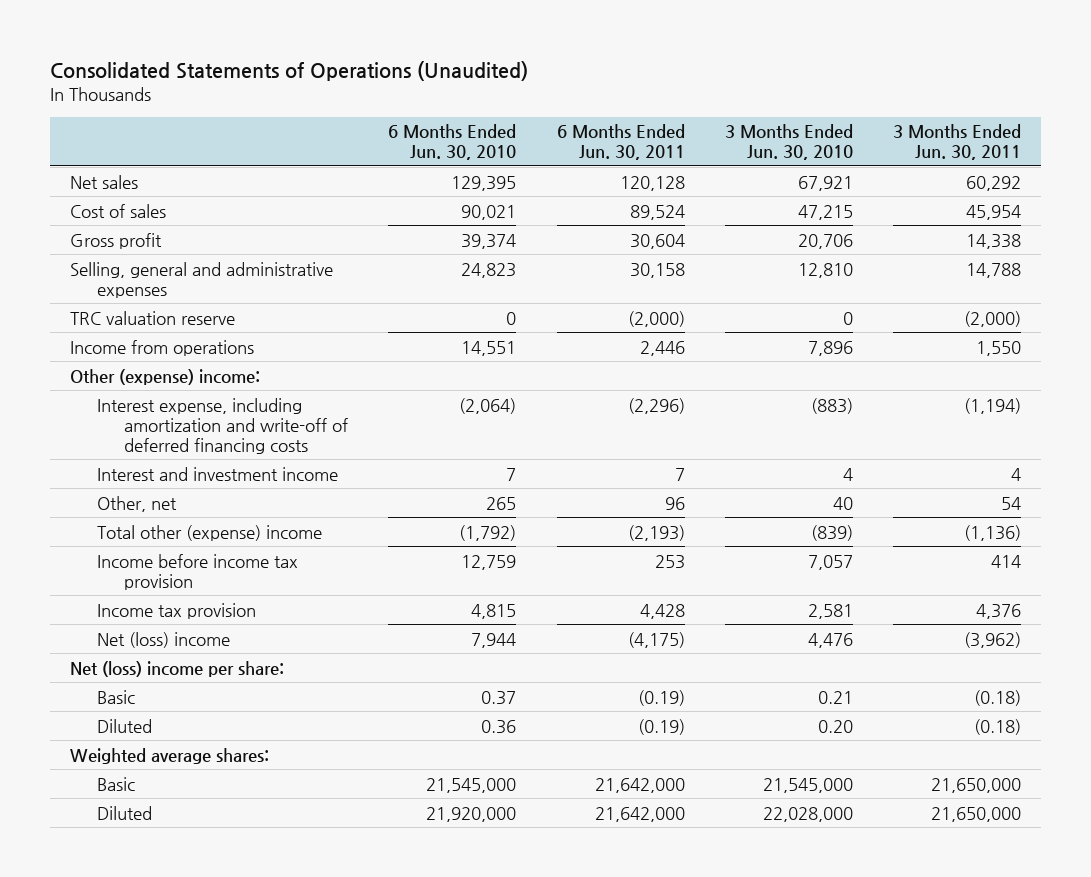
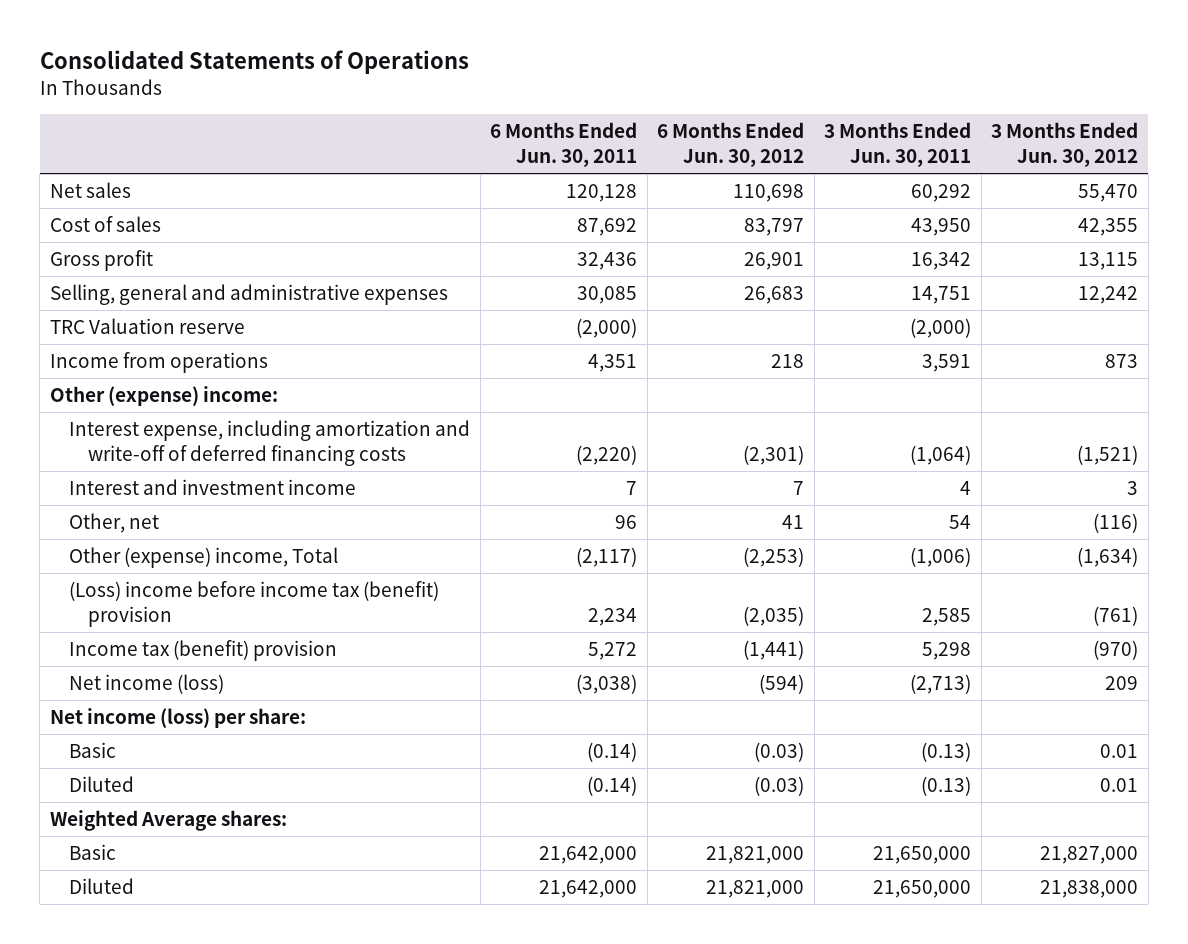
[50,60,529,81] Consolidated Statements of Operations (Unaudited) -> [39,50,469,75] Consolidated Statements of Operations
[388,124,517,161] 6 Months Ended Jun. 30, 2010 -> none
[724,124,853,161] 3 Months Ended Jun. 30, 2010 -> none
none -> [657,122,805,168] 6 Months Ended Jun. 30, 2012
none -> [991,122,1139,168] 3 Months Ended Jun. 30, 2012
[629,204,685,220] 89,524 -> [577,217,638,236] 87,692
[966,204,1022,220] 45,954 -> [911,217,972,236] 43,950
[629,233,685,249] 30,604 -> [577,251,638,270] 32,436
[966,233,1022,249] 14,338 -> [911,251,972,270] 16,342
[629,262,685,278] 30,158 -> [577,285,638,304] 30,085
[966,262,1022,278] 14,788 -> [911,285,972,304] 14,751
[70,310,236,325] TRC valuation reserve -> [49,317,245,334] TRC Valuation reserve
[639,340,685,356] 2,446 -> [588,353,638,372] 4,351
[976,340,1022,356] 1,550 -> [922,353,972,372] 3,591
[627,397,685,414] (2,296) -> [576,444,638,465] (2,220)
[964,397,1022,414] (1,194) -> [910,444,972,465] (1,064)
[97,524,323,541] Total other (expense) income -> [69,546,339,568] Other (expense) income, Total
[627,524,685,541] (2,193) -> [576,546,638,567] (2,117)
[964,524,1022,541] (1,136) -> [910,546,972,567] (1,006)
[97,553,299,590] Income before income tax provision -> [69,580,440,627] (Loss) income before income tax (benefit) provision
[654,554,685,569] 253 -> [588,607,638,626] 2,234
[991,554,1022,568] 414 -> [922,607,972,626] 2,585
[97,602,257,619] Income tax provision -> [69,639,338,661] Income tax (benefit) provision
[639,603,685,619] 4,428 -> [588,641,638,660] 5,272
[976,603,1022,619] 4,376 -> [922,641,972,660] 5,298
[97,631,231,648] Net (loss) income -> [69,673,225,694] Net income (loss)
[627,631,685,648] (4,175) -> [576,673,638,694] (3,038)
[964,631,1022,648] (3,962) -> [910,673,972,694] (2,713)
[70,660,285,677] Net (loss) income per share: -> [49,707,306,728] Net income (loss) per share:
[637,689,685,706] (0.19) -> [587,741,638,762] (0.14)
[974,689,1022,706] (0.18) -> [921,741,972,762] (0.13)
[637,718,685,735] (0.19) -> [587,775,638,796] (0.14)
[974,718,1022,735] (0.18) -> [921,775,972,796] (0.13)
[70,747,270,764] Weighted average shares: -> [49,809,287,831] Weighted Average shares:

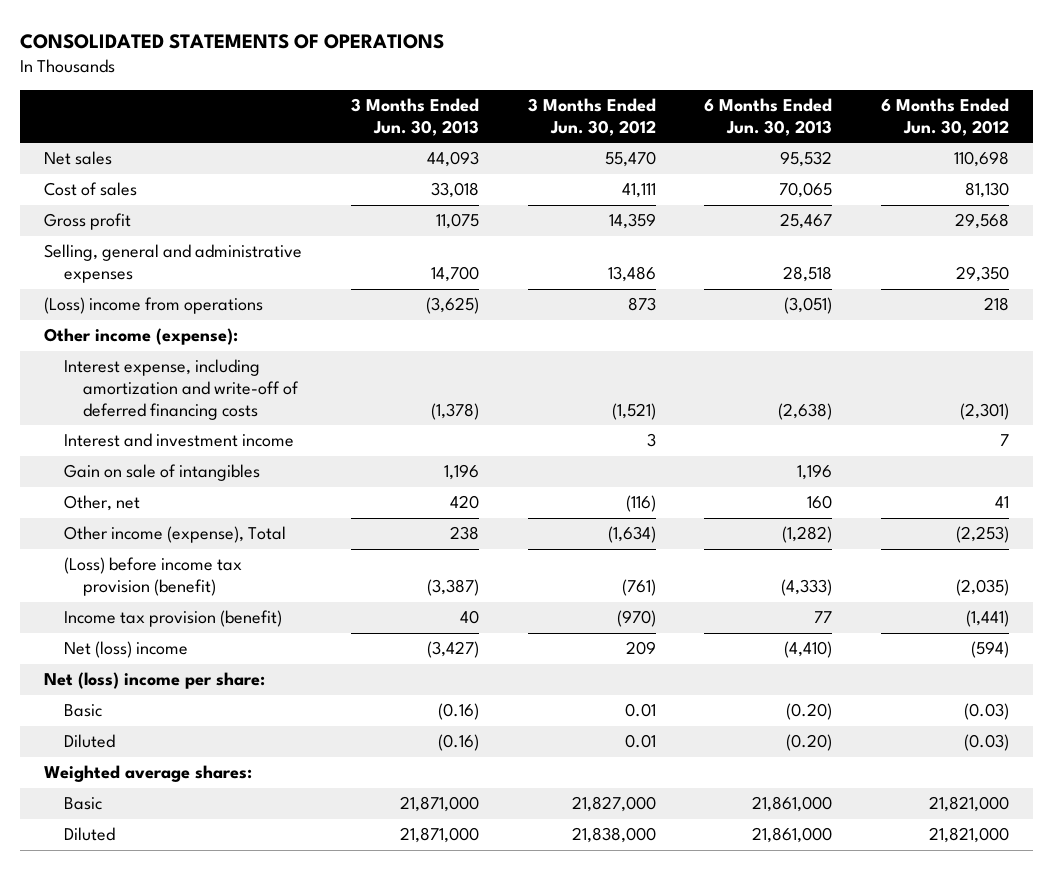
[39,50,469,75] Consolidated Statements of Operations -> [19,33,444,49] CONSOLIDATED STATEMENTS OF OPERATIONS
[490,122,638,168] 6 Months Ended Jun. 30, 2011 -> none
[824,122,972,168] 3 Months Ended Jun. 30, 2011 -> none
none -> [350,98,479,137] 3 Months Ended Jun. 30, 2013
none -> [704,98,833,137] 6 Months Ended Jun. 30, 2013
[49,317,245,334] TRC Valuation reserve -> none
[744,217,805,236] 83,797 -> [964,182,1009,199] 81,130
[1078,217,1139,236] 42,355 -> [621,183,656,199] 41,111
[744,251,805,270] 26,901 -> [954,213,1009,230] 29,568
[1078,251,1139,270] 13,115 -> [608,213,656,230] 14,359
[744,285,805,304] 26,683 -> [955,266,1009,283] 29,350
[1078,285,1139,304] 12,242 -> [607,266,656,283] 13,486
[49,351,268,373] Income from operations -> [44,297,264,315] (Loss) income from operations
[49,385,278,406] Other (expense) income: -> [44,328,239,346] Other income (expense):
none -> [63,464,260,482] Gain on sale of intangibles
[69,546,339,568] Other (expense) income, Total -> [63,526,286,544] Other income (expense), Total
[69,580,440,627] (Loss) income before income tax (benefit) provision -> [63,557,242,597] (Loss) before income tax provision (benefit)
[69,639,338,661] Income tax (benefit) provision -> [63,610,282,628] Income tax provision (benefit)
[69,673,225,694] Net income (loss) -> [63,641,188,659] Net (loss) income
[49,707,306,728] Net income (loss) per share: -> [44,672,266,690] Net (loss) income per share:
[49,809,287,831] Weighted Average shares: -> [44,765,253,783] Weighted average shares:

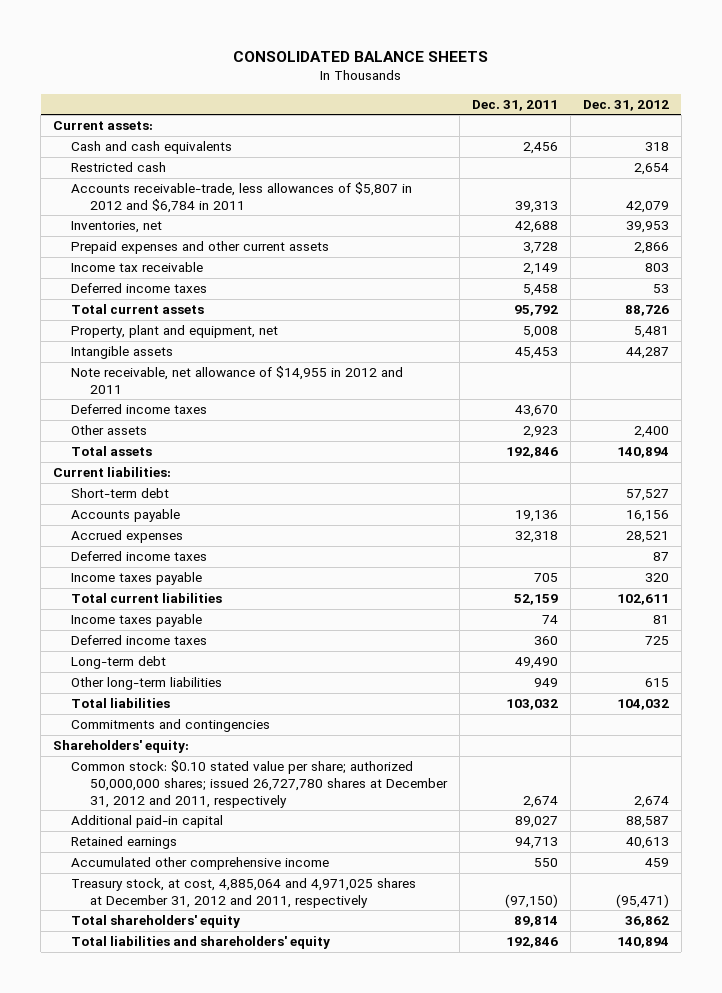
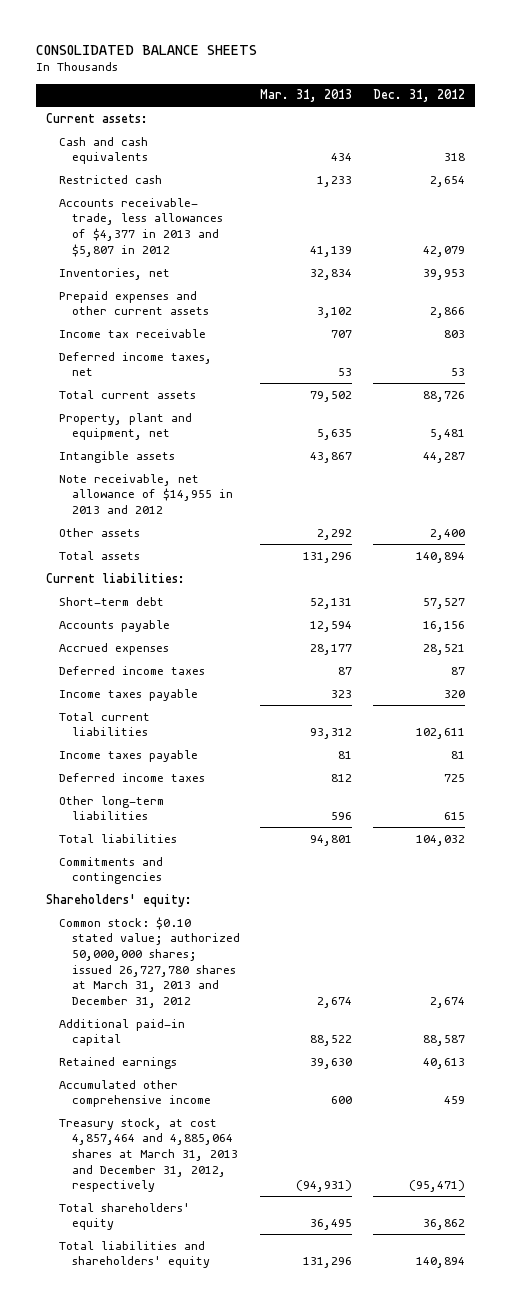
[471,99,558,111] Dec. 31, 2011 -> none
none -> [260,89,353,103] Mar. 31, 2013
[71,182,413,214] Accounts receivable-trade, less allowances of $5,807 in 2012 and $6,784 in 2011 -> [59,197,224,257] Accounts receivable- trade, less allowances of $4,377 in 2013 and $5,807 in 2012
[71,283,208,294] Deferred income taxes -> [59,351,213,377] Deferred income taxes, net
[71,404,208,415] Deferred income taxes -> none
[71,366,404,395] Note receivable, net allowance of $14,955 in 2012 and 2011 -> [59,473,234,514] Note receivable, net allowance of $14,955 in 2013 and 2012
[71,656,167,670] Long-term debt -> none
[71,760,448,808] Common stock: $0.10 stated value per share; authorized 50,000,000 shares; issued 26,727,780 shares at December 31, 2012 and 2011, respectively -> [59,916,241,1009] Common stock: $0.10 stated value; authorized 50,000,000 shares; issued 26,727,780 shares at March 31, 2013 and December 31, 2012
[71,878,417,909] Treasury stock, at cost, 4,885,064 and 4,971,025 shares at December 31, 2012 and 2011, respectively -> [59,1117,239,1193] Treasury stock, at cost 4,857,464 and 4,885,064 shares at March 31, 2013 and December 31, 2012, respectively

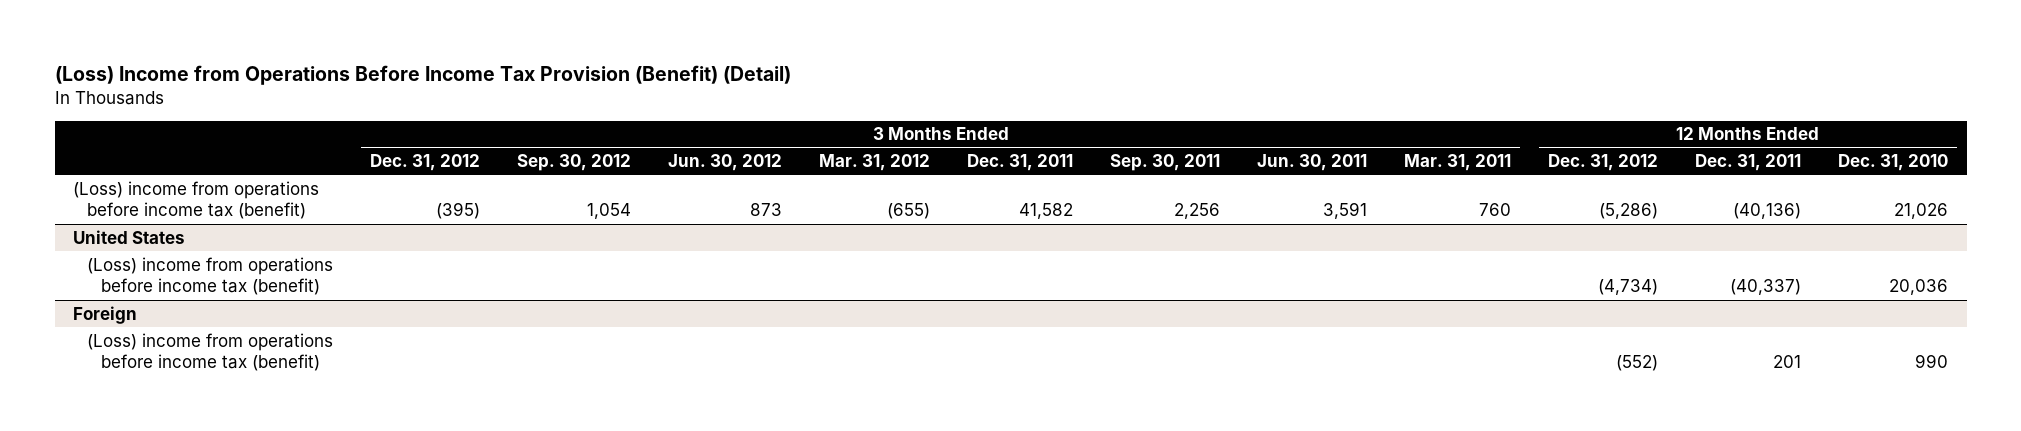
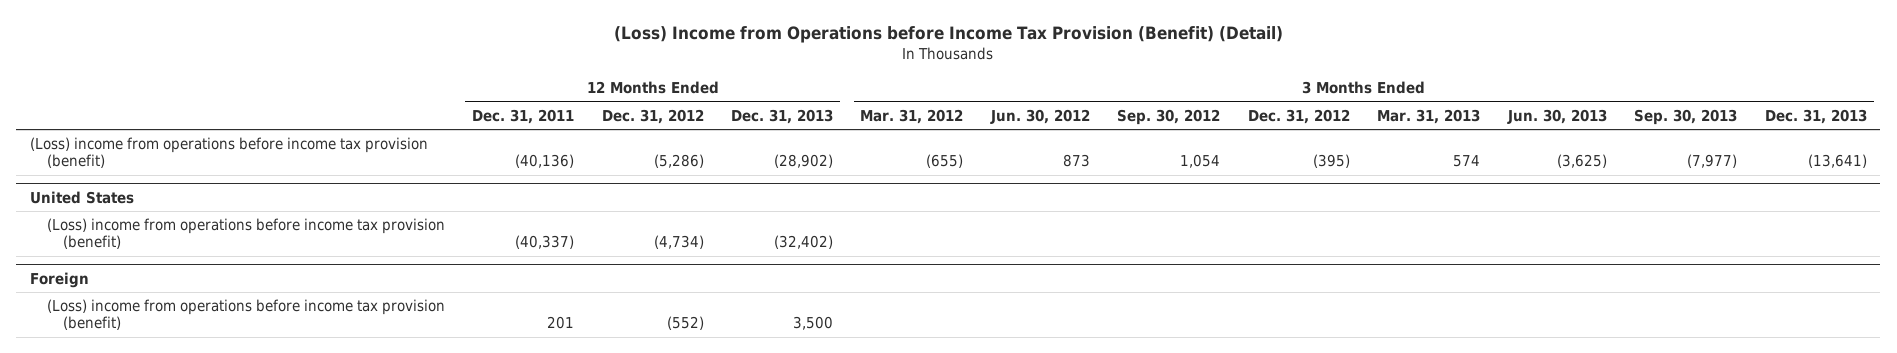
[54,64,791,85] (Loss) Income from Operations Before Income Tax Provision (Benefit) (Detail) -> [614,25,1284,43] (Loss) Income from Operations before Income Tax Provision (Benefit) (Detail)
[967,153,1074,171] Dec. 31, 2011 -> none
[1110,153,1221,171] Sep. 30, 2011 -> none
[1257,153,1368,171] Jun. 30, 2011 -> none
[1404,153,1512,171] Mar. 31, 2011 -> none
[1838,153,1949,171] Dec. 31, 2010 -> none
none -> [731,108,834,124] Dec. 31, 2013
none -> [1377,108,1481,124] Mar. 31, 2013
none -> [1506,108,1607,124] Jun. 30, 2013
none -> [1634,108,1738,125] Sep. 30, 2013
none -> [1764,108,1867,124] Dec. 31, 2013
[73,180,320,220] (Loss) income from operations before income tax (benefit) -> [29,137,428,169] (Loss) income from operations before income tax provision (benefit)
[87,256,334,296] (Loss) income from operations before income tax (benefit) -> [46,218,445,250] (Loss) income from operations before income tax provision (benefit)
[87,332,334,372] (Loss) income from operations before income tax (benefit) -> [46,299,445,331] (Loss) income from operations before income tax provision (benefit)

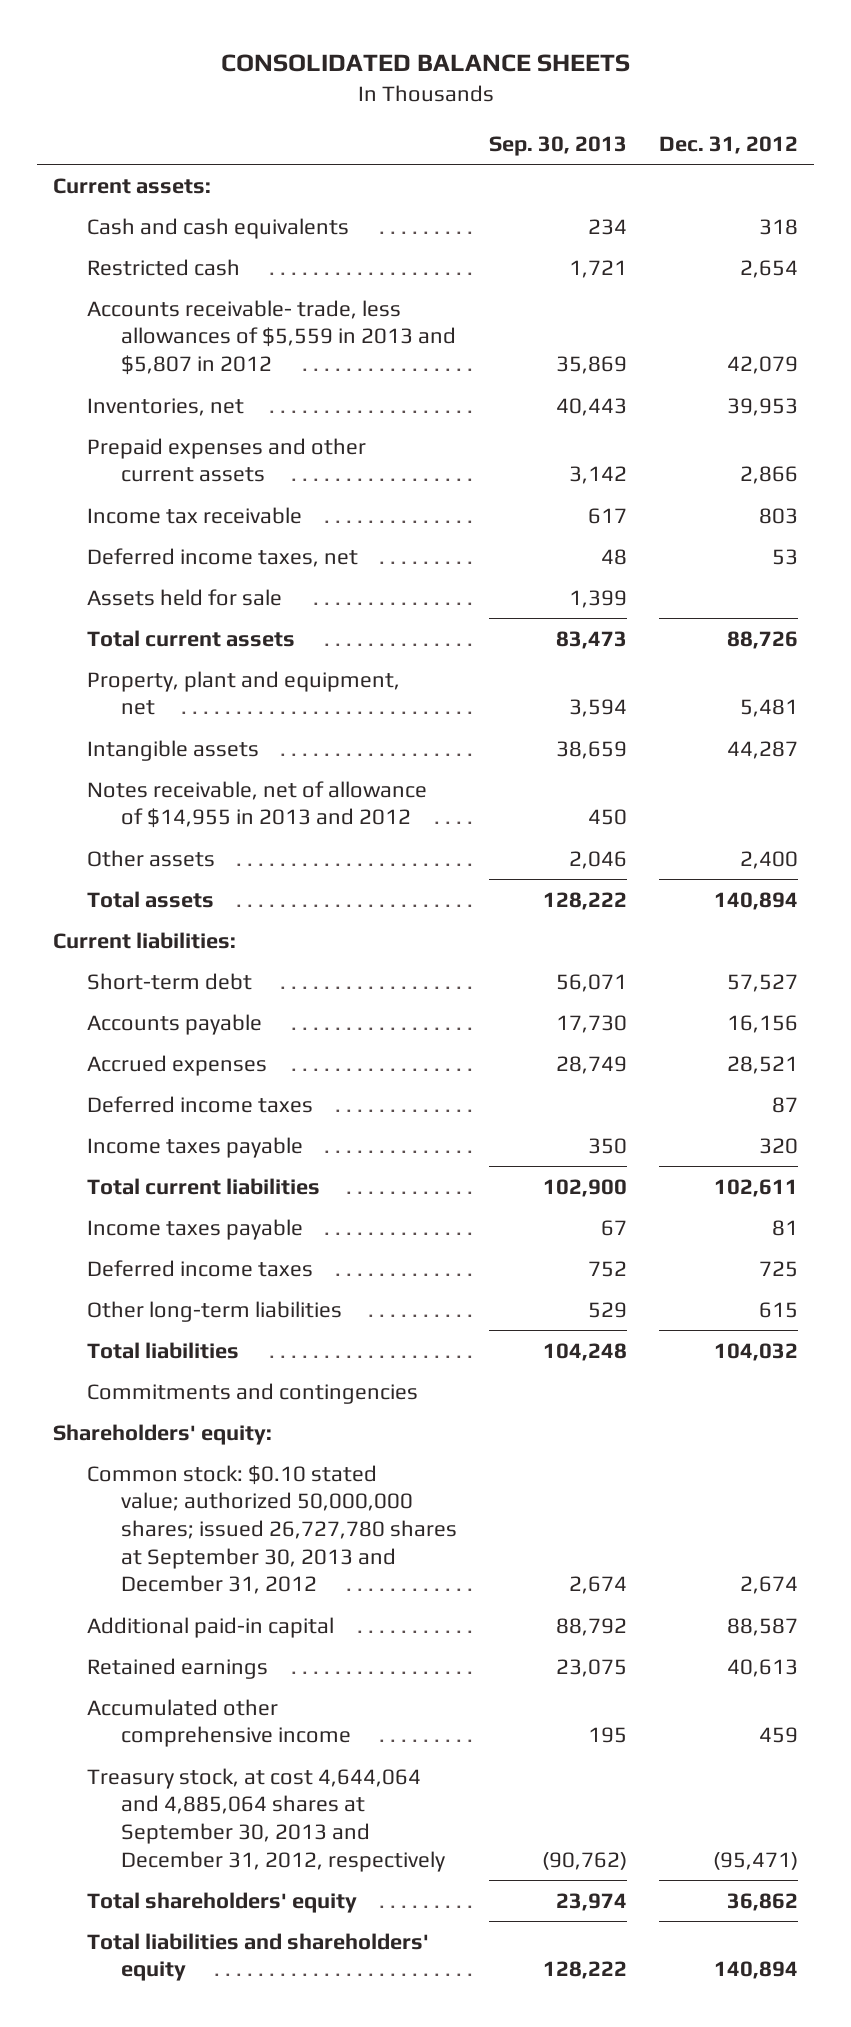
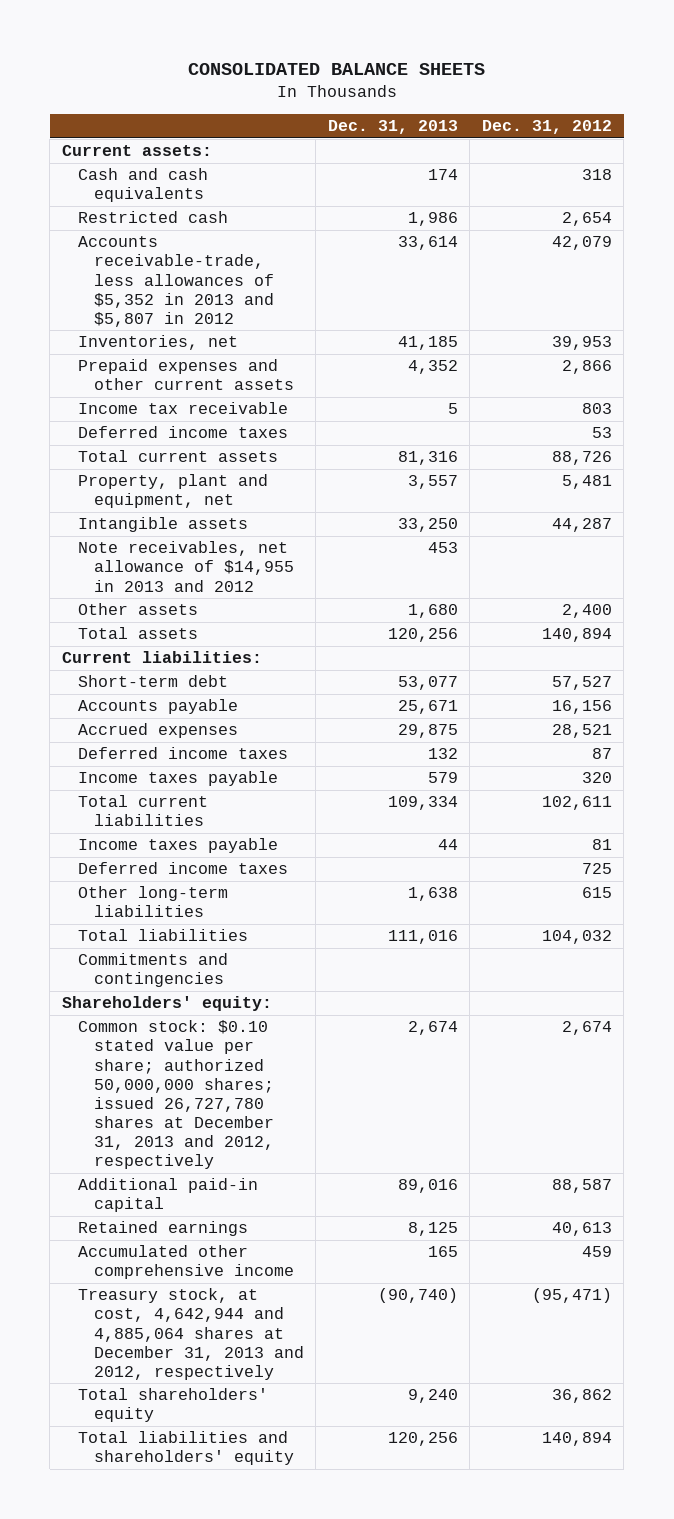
[489,135,628,156] Sep. 30, 2013 -> none
none -> [327,119,458,134] Dec. 31, 2013
[87,299,457,376] Accounts receivable- trade, less allowances of $5,559 in 2013 and $5,807 in 2012 -> [77,236,274,327] Accounts receivable-trade, less allowances of $5,352 in 2013 and $5,807 in 2012
[87,588,283,606] Assets held for sale -> none
[87,547,359,567] Deferred income taxes, net -> [77,426,288,439] Deferred income taxes
[87,780,428,829] Notes receivable, net of allowance of $14,955 in 2013 and 2012 -> [77,541,294,592] Note receivables, net allowance of $14,955 in 2013 and 2012
[87,1464,458,1595] Common stock: $0.10 stated value; authorized 50,000,000 shares; issued 26,727,780 shares at September 30, 2013 and December 31, 2012 -> [77,1020,274,1170] Common stock: $0.10 stated value per share; authorized 50,000,000 shares; issued 26,727,780 shares at December 31, 2013 and 2012, respectively
[87,1767,446,1872] Treasury stock, at cost 4,644,064 and 4,885,064 shares at September 30, 2013 and December 31, 2012, respectively -> [77,1288,304,1380] Treasury stock, at cost, 4,642,944 and 4,885,064 shares at December 31, 2013 and 2012, respectively

